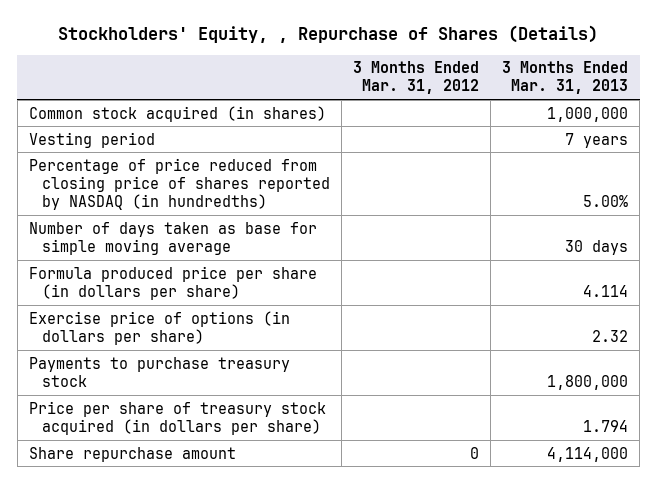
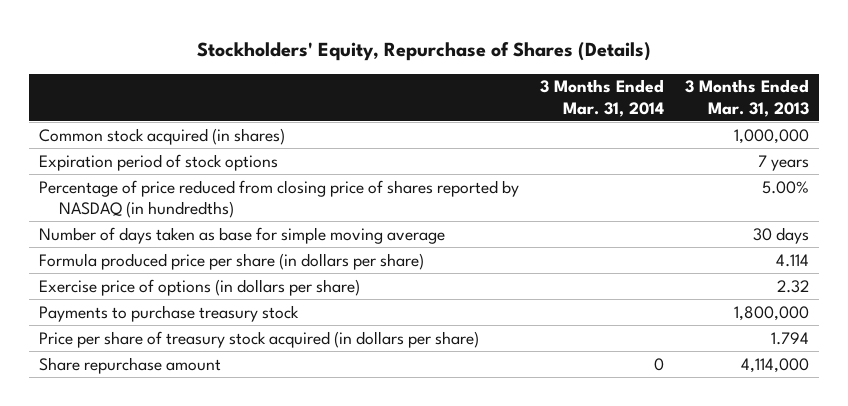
[58,24,599,43] Stockholders' Equity, , Repurchase of Shares (Details) -> [196,42,651,62] Stockholders' Equity, Repurchase of Shares (Details)
[353,61,480,95] 3 Months Ended Mar. 31, 2012 -> none
none -> [539,79,664,117] 3 Months Ended Mar. 31, 2014
[28,131,155,148] Vesting period -> none
none -> [39,153,279,171] Expiration period of stock options

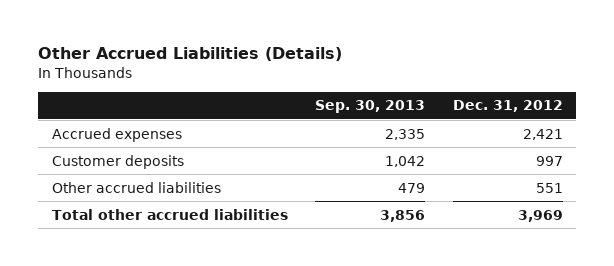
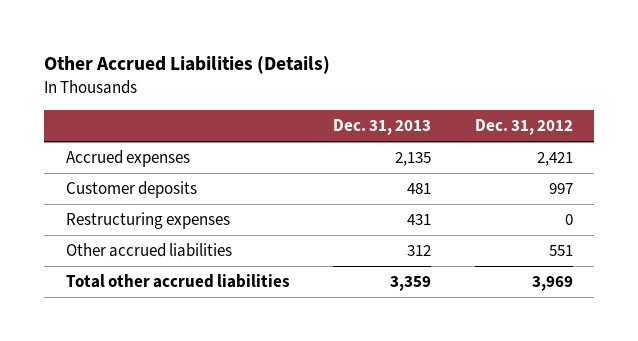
[315,100,426,114] Sep. 30, 2013 -> none
none -> [333,119,432,136] Dec. 31, 2013
none -> [65,211,230,229] Restructuring expenses

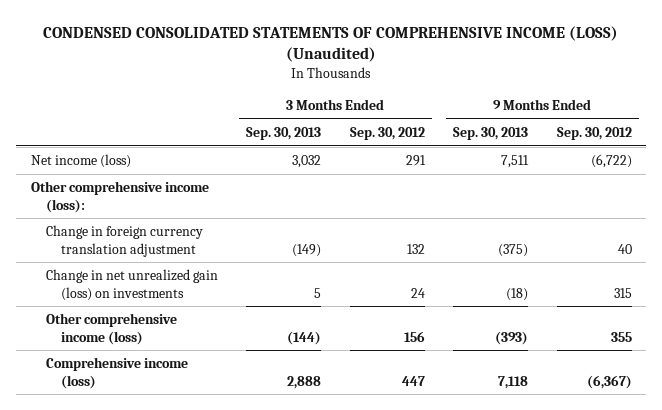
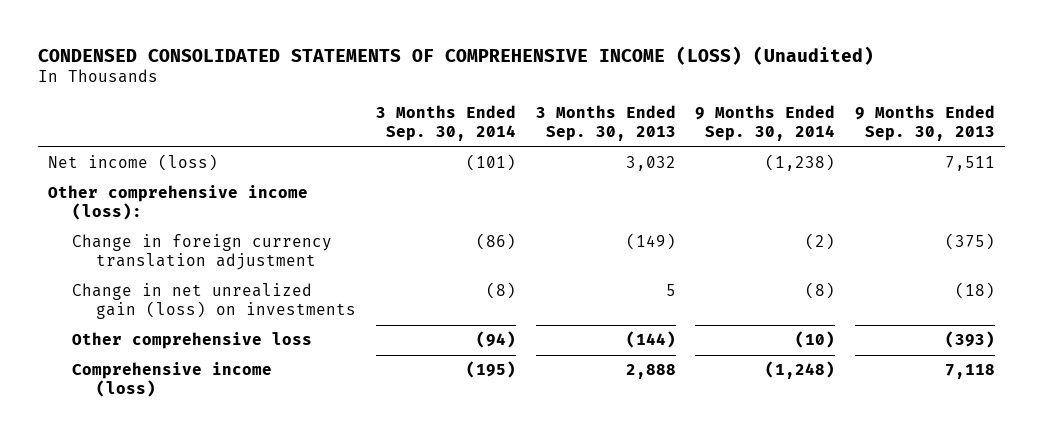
[349,126,425,140] Sep. 30, 2012 -> none
[556,126,632,140] Sep. 30, 2012 -> none
none -> [375,105,516,141] 3 Months Ended Sep. 30, 2014
none -> [695,105,836,141] 9 Months Ended Sep. 30, 2014
[45,313,177,345] Other comprehensive income (loss) -> [71,332,312,350] Other comprehensive loss

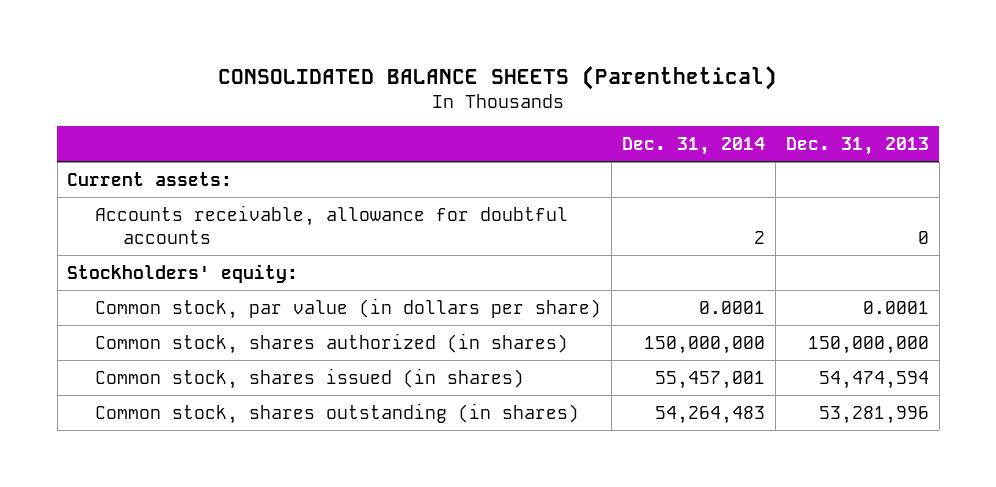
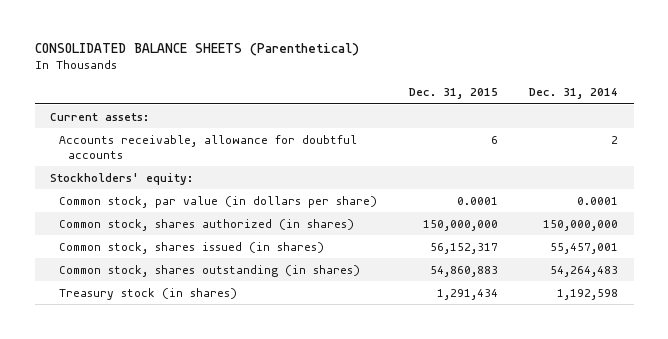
[785,136,929,155] Dec. 31, 2013 -> none
none -> [408,88,498,100] Dec. 31, 2015
none -> [59,287,238,300] Treasury stock (in shares)

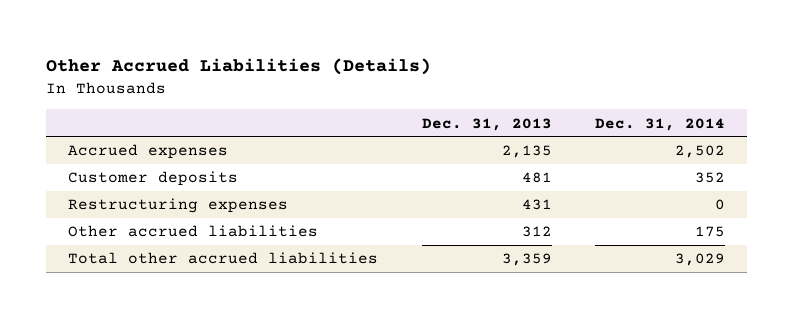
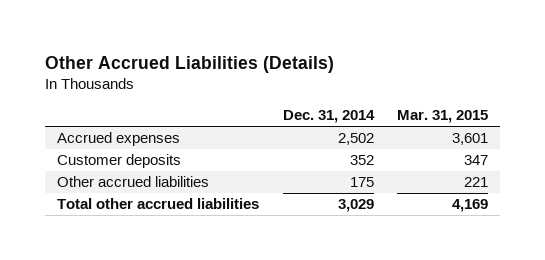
[421,117,552,131] Dec. 31, 2013 -> none
none -> [397,110,489,124] Mar. 31, 2015
[67,198,288,214] Restructuring expenses -> none

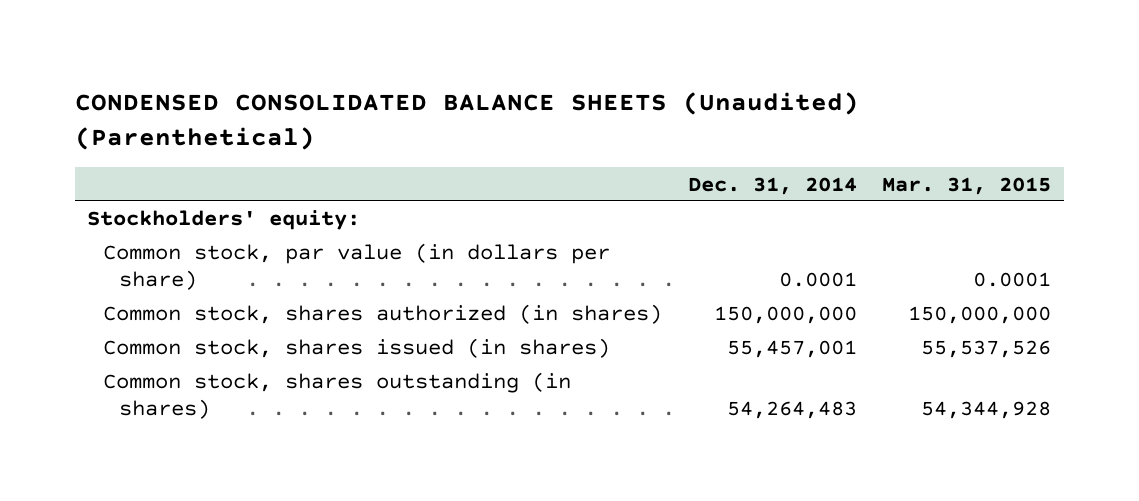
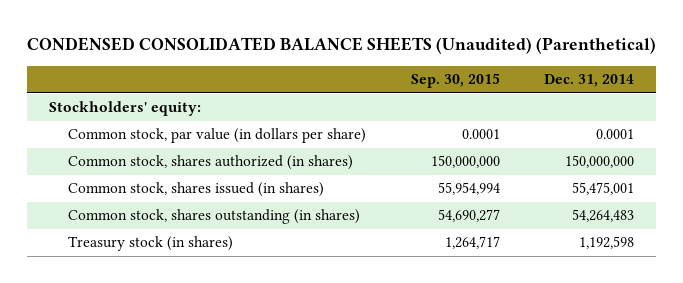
[882,176,1052,195] Mar. 31, 2015 -> none
none -> [410,73,500,89] Sep. 30, 2015
[726,340,857,359] 55,457,001 -> [572,182,635,196] 55,475,001
none -> [68,236,234,252] Treasury stock (in shares)

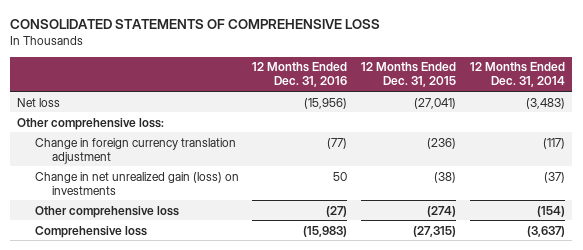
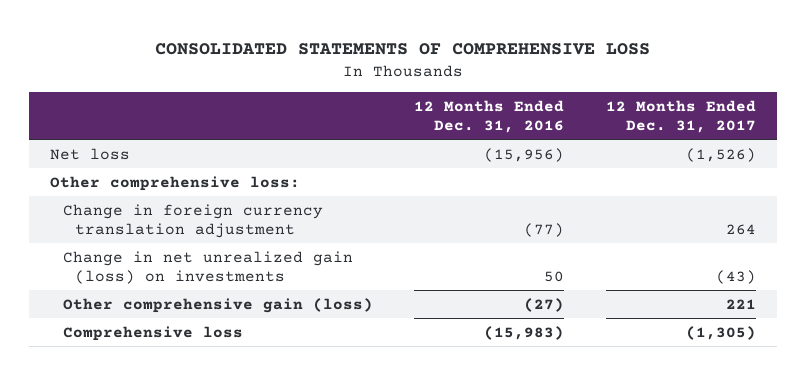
[361,62,457,88] 12 Months Ended Dec. 31, 2015 -> none
[470,62,566,88] 12 Months Ended Dec. 31, 2014 -> none
none -> [605,99,756,133] 12 Months Ended Dec. 31, 2017
[34,205,179,218] Other comprehensive loss -> [62,297,373,313] Other comprehensive gain (loss)

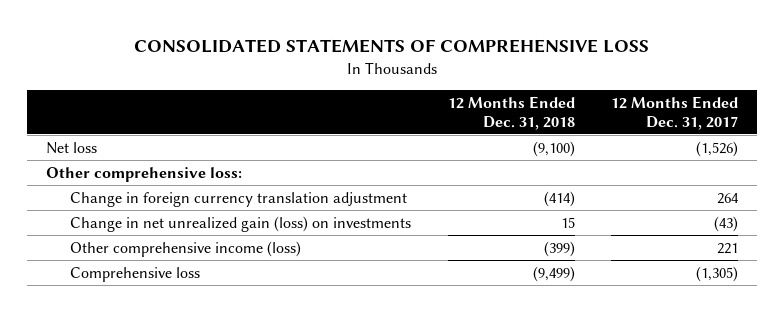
[414,99,565,133] 12 Months Ended Dec. 31, 2016 -> none
none -> [447,95,575,130] 12 Months Ended Dec. 31, 2018
[62,297,373,313] Other comprehensive gain (loss) -> [69,240,301,257] Other comprehensive income (loss)

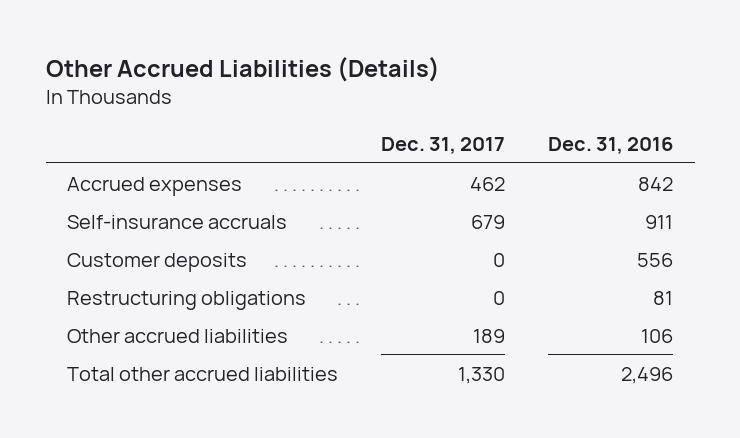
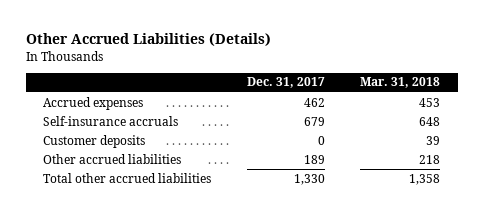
[548,137,674,155] Dec. 31, 2016 -> none
none -> [360,77,441,89] Mar. 31, 2018
[67,290,307,310] Restructuring obligations -> none

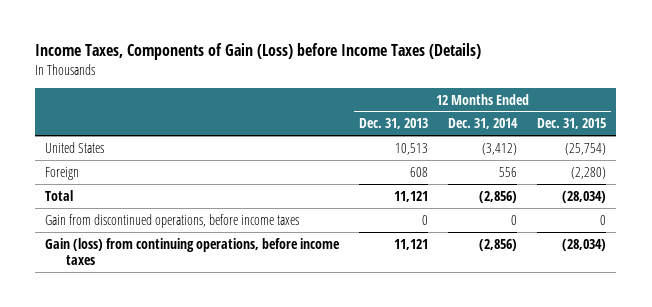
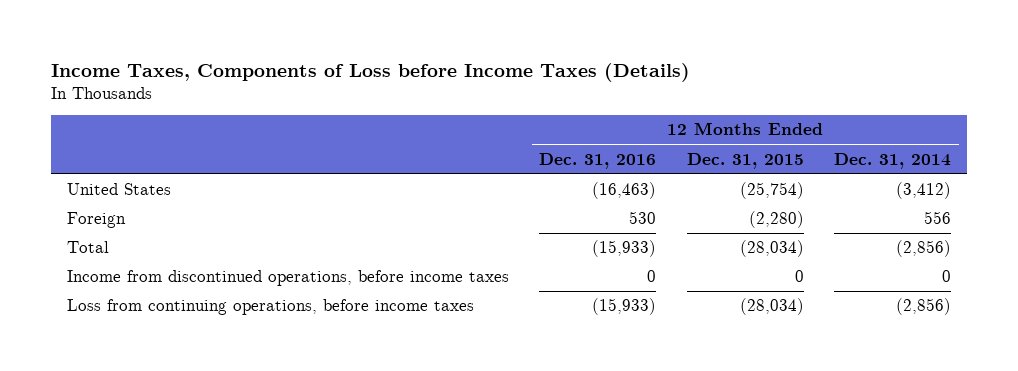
[35,43,482,61] Income Taxes, Components of Gain (Loss) before Income Taxes (Details) -> [51,62,691,82] Income Taxes, Components of Loss before Income Taxes (Details)
[359,118,429,130] Dec. 31, 2013 -> none
none -> [539,152,657,169] Dec. 31, 2016
[45,213,300,228] Gain from discontinued operations, before income taxes -> [66,270,509,287] Income from discontinued operations, before income taxes
[45,237,341,265] Gain (loss) from continuing operations, before income taxes -> [66,299,474,316] Loss from continuing operations, before income taxes

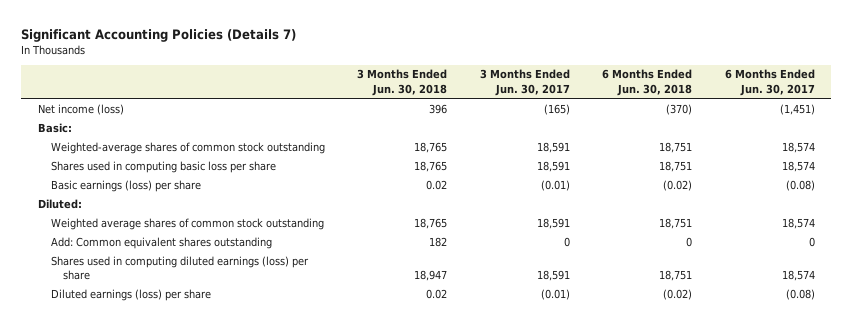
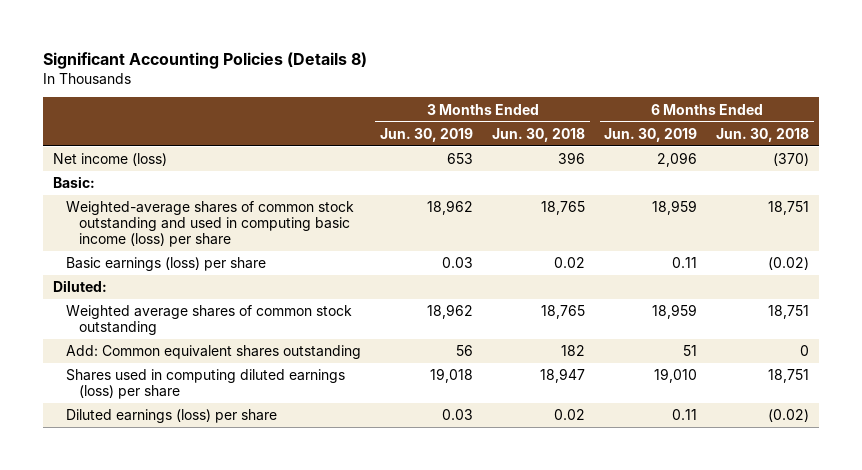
[21,28,297,42] Significant Accounting Policies (Details 7) -> [43,51,368,69] Significant Accounting Policies (Details 8)
[479,69,570,96] 3 Months Ended Jun. 30, 2017 -> none
[724,69,815,96] 6 Months Ended Jun. 30, 2017 -> none
none -> [379,127,473,142] Jun. 30, 2019
none -> [604,127,698,142] Jun. 30, 2019
[50,160,276,173] Shares used in computing basic loss per share -> none
[50,141,325,154] Weighted-average shares of common stock outstanding -> [65,201,354,248] Weighted-average shares of common stock outstanding and used in computing basic income (loss) per share

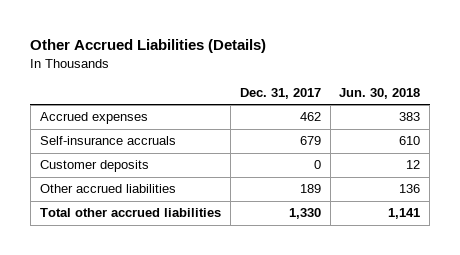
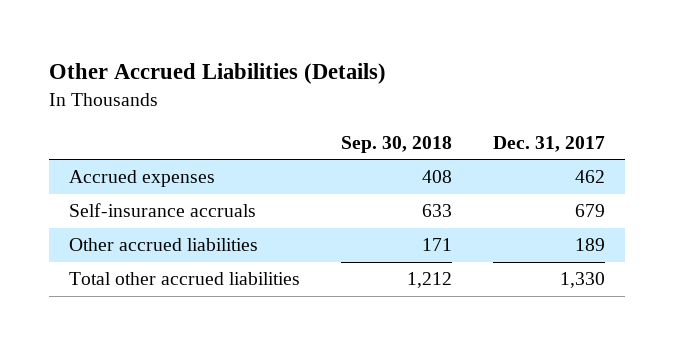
[339,87,421,99] Jun. 30, 2018 -> none
none -> [341,135,453,153] Sep. 30, 2018
[39,160,149,173] Customer deposits -> none

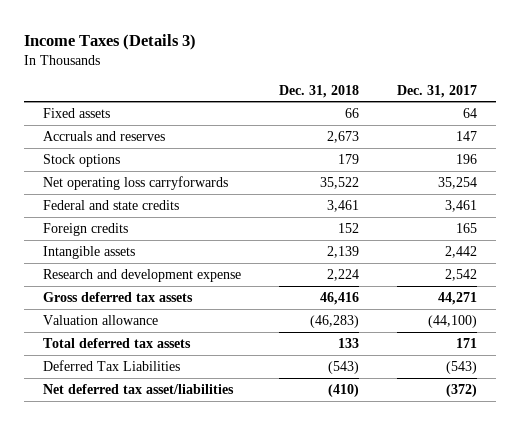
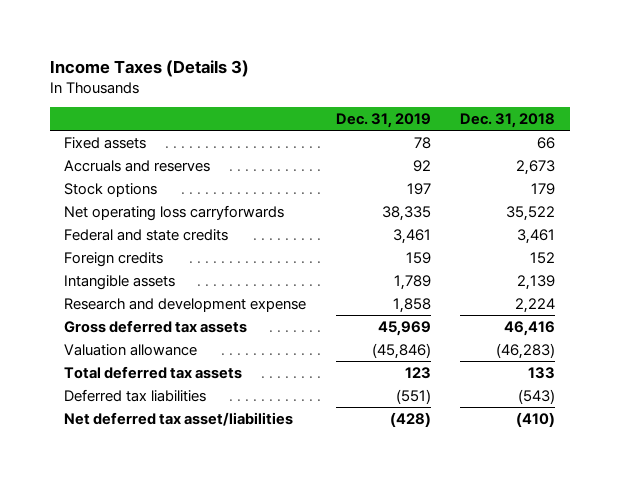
[396,84,477,98] Dec. 31, 2017 -> none
none -> [335,113,431,129] Dec. 31, 2019
[42,359,180,371] Deferred Tax Liabilities -> [64,388,207,402] Deferred tax liabilities

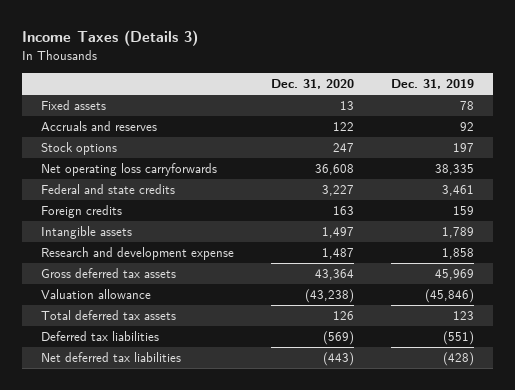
[460,113,556,129] Dec. 31, 2018 -> none
none -> [271,79,355,90] Dec. 31, 2020
[64,411,294,426] Net deferred tax asset/liabilities -> [40,352,181,363] Net deferred tax liabilities

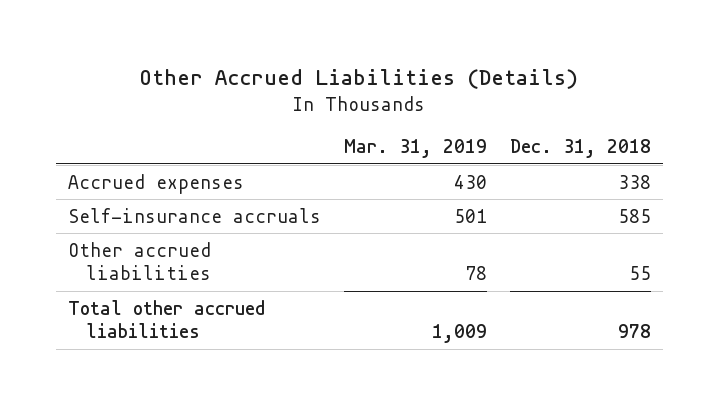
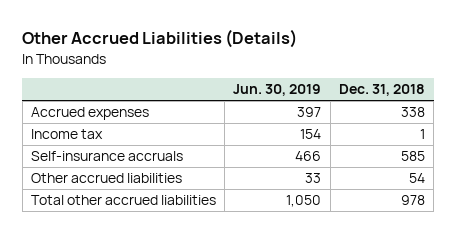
[343,139,487,159] Mar. 31, 2019 -> none
none -> [233,84,322,97] Jun. 30, 2019
none -> [31,129,104,140] Income tax
[629,266,652,281] 55 -> [408,173,425,184] 54

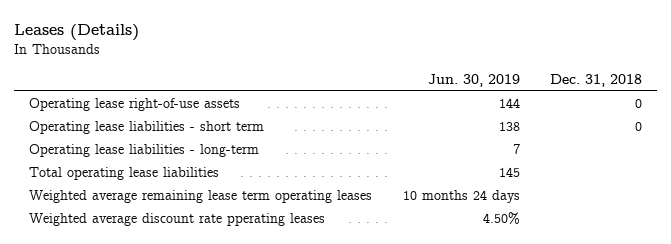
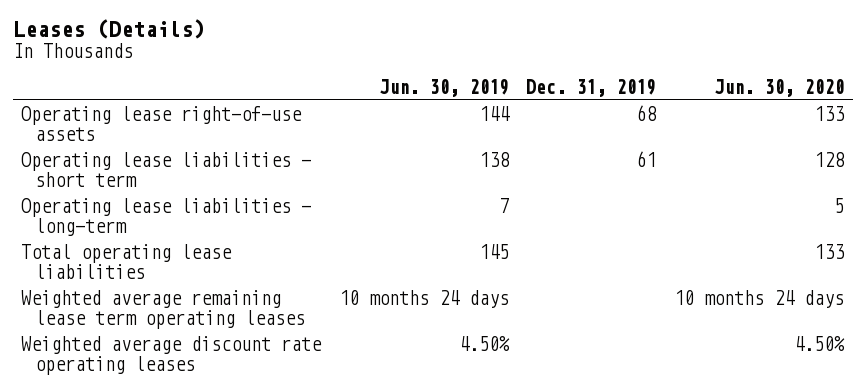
[550,73,643,87] Dec. 31, 2018 -> none
none -> [526,78,657,97] Dec. 31, 2019
none -> [714,78,845,97] Jun. 30, 2020
[29,213,326,227] Weighted average discount rate pperating leases -> [21,336,323,376] Weighted average discount rate operating leases

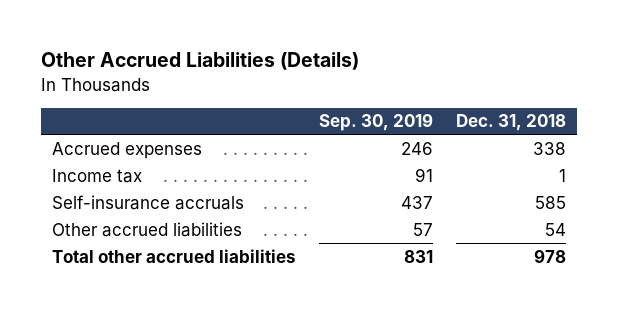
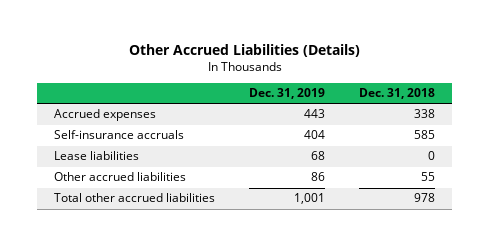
[318,113,433,132] Sep. 30, 2019 -> none
none -> [249,88,326,100] Dec. 31, 2019
[52,168,143,183] Income tax -> none
none -> [54,151,140,161] Lease liabilities
[544,222,566,236] 54 -> [421,172,436,182] 55

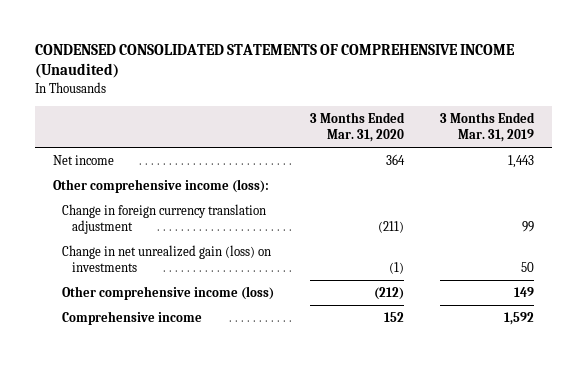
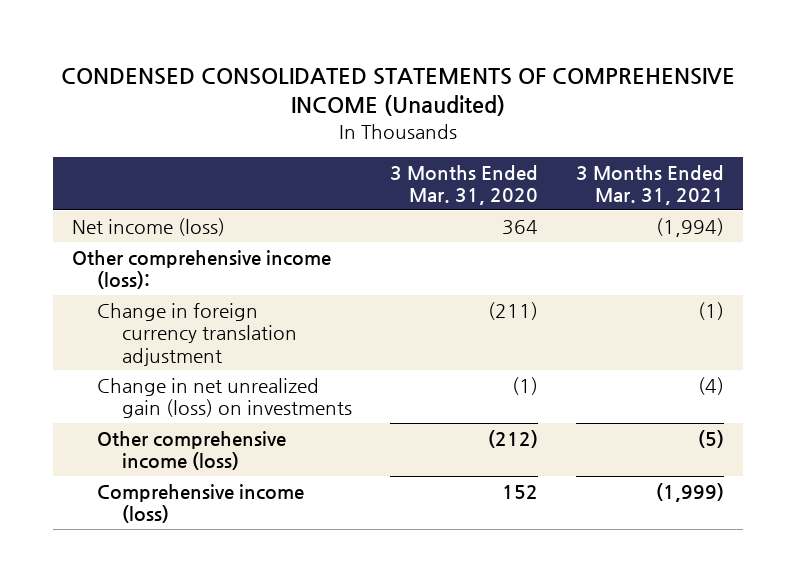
[440,111,536,143] 3 Months Ended Mar. 31, 2019 -> none
none -> [576,164,725,206] 3 Months Ended Mar. 31, 2021
[52,154,114,165] Net income -> [72,218,226,237] Net income (loss)
[62,310,203,325] Comprehensive income -> [97,484,305,524] Comprehensive income (loss)

